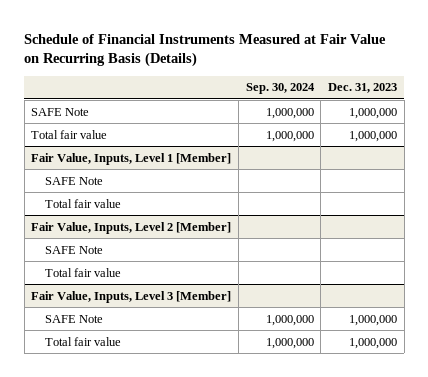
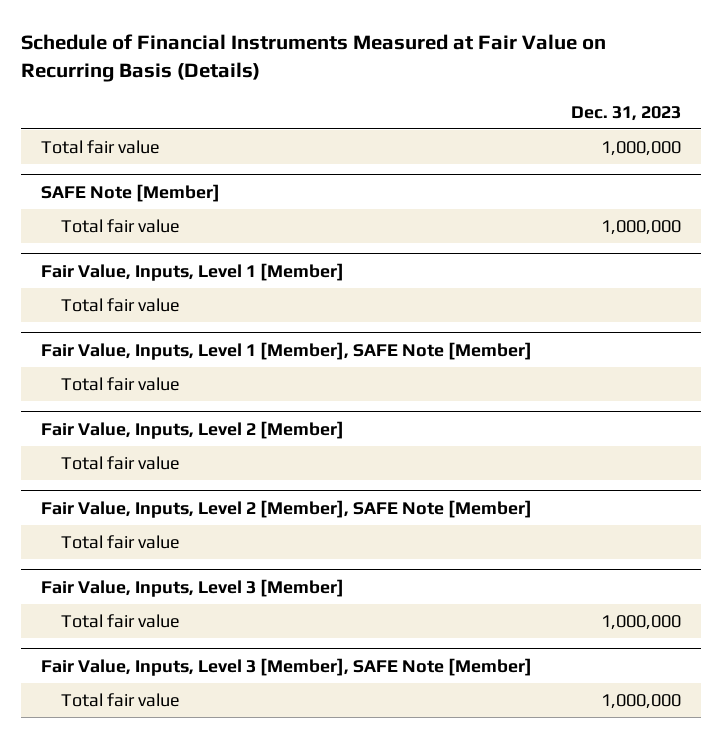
[245,83,315,95] Sep. 30, 2024 -> none
[31,107,90,116] SAFE Note -> none
none -> [40,183,220,202] SAFE Note [Member]
none -> [61,218,181,233] Total fair value
[45,176,104,185] SAFE Note -> none
none -> [40,341,532,360] Fair Value, Inputs, Level 1 [Member], SAFE Note [Member]
none -> [61,376,181,391] Total fair value
[45,245,104,254] SAFE Note -> none
none -> [40,499,532,518] Fair Value, Inputs, Level 2 [Member], SAFE Note [Member]
none -> [61,534,181,549] Total fair value
[45,314,104,323] SAFE Note -> none
none -> [40,657,532,676] Fair Value, Inputs, Level 3 [Member], SAFE Note [Member]
none -> [61,692,181,707] Total fair value

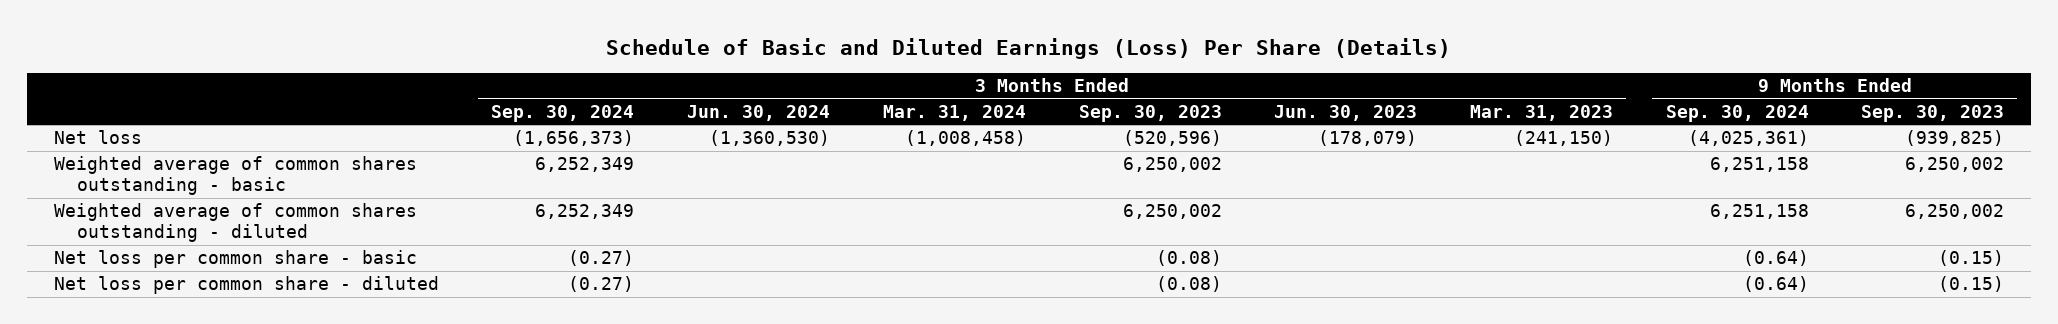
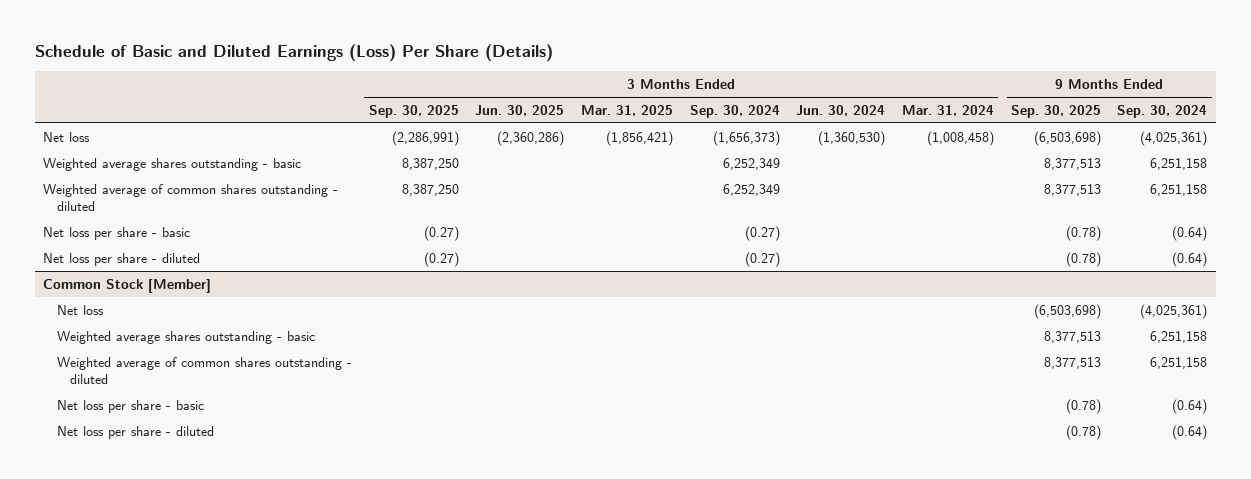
[1078,104,1222,122] Sep. 30, 2023 -> none
[1274,104,1418,121] Jun. 30, 2023 -> none
[1469,104,1613,121] Mar. 31, 2023 -> none
[1861,104,2005,122] Sep. 30, 2023 -> none
none -> [368,104,459,118] Sep. 30, 2025
none -> [475,104,565,116] Jun. 30, 2025
none -> [580,104,673,116] Mar. 31, 2025
none -> [1010,104,1101,118] Sep. 30, 2025
[53,156,417,196] Weighted average of common shares outstanding - basic -> [43,157,302,171] Weighted average shares outstanding - basic
[53,250,417,269] Net loss per common share - basic -> [43,226,191,240] Net loss per share - basic
[53,276,439,295] Net loss per common share - diluted -> [43,252,201,266] Net loss per share - diluted
none -> [43,278,212,293] Common Stock [Member]
none -> [56,304,104,315] Net loss
none -> [56,330,315,344] Weighted average shares outstanding - basic
none -> [56,356,352,384] Weighted average of common shares outstanding - diluted
none -> [56,399,204,413] Net loss per share - basic
none -> [56,425,214,439] Net loss per share - diluted

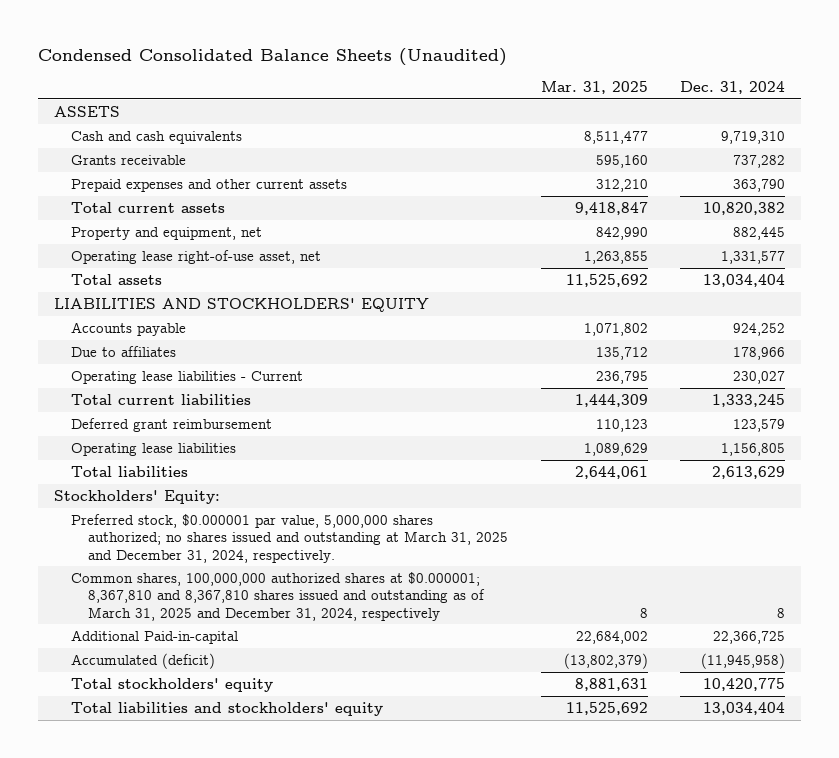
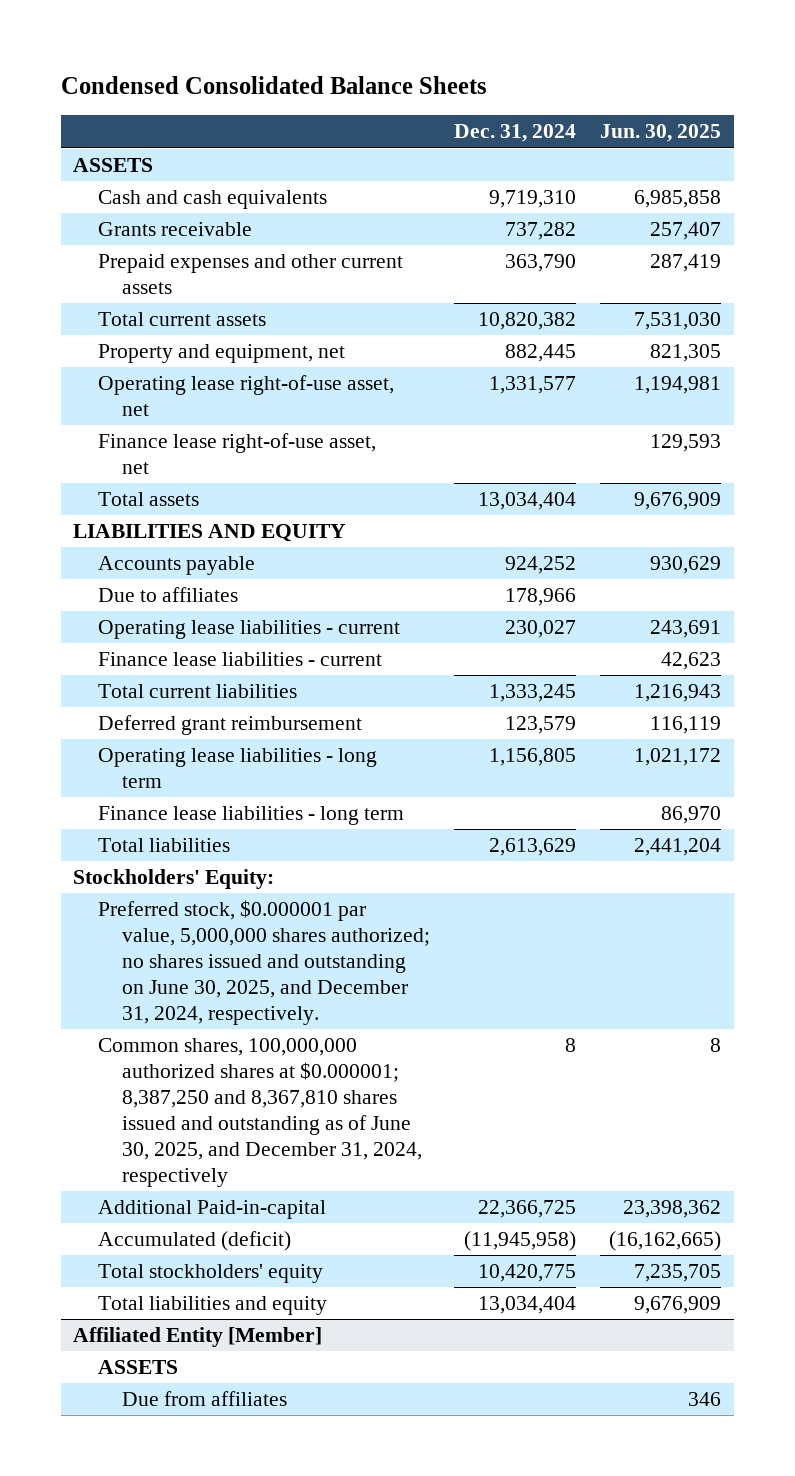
[38,47,508,66] Condensed Consolidated Balance Sheets (Unaudited) -> [60,76,487,95] Condensed Consolidated Balance Sheets
[540,81,648,95] Mar. 31, 2025 -> none
none -> [600,124,722,143] Jun. 30, 2025
none -> [97,433,376,475] Finance lease right-of-use asset, net
[54,297,430,312] LIABILITIES AND STOCKHOLDERS' EQUITY -> [73,524,347,543] LIABILITIES AND EQUITY
[71,370,304,384] Operating lease liabilities - Current -> [97,620,400,640] Operating lease liabilities - current
none -> [97,652,382,667] Finance lease liabilities - current
[71,442,237,456] Operating lease liabilities -> [97,748,377,789] Operating lease liabilities - long term
none -> [97,806,404,826] Finance lease liabilities - long term
[71,513,509,563] Preferred stock, $0.000001 par value, 5,000,000 shares authorized; no shares issued and outstanding at March 31, 2025 and December 31, 2024, respectively. -> [97,900,430,1025] Preferred stock, $0.000001 par value, 5,000,000 shares authorized; no shares issued and outstanding on June 30, 2025, and December 31, 2024, respectively.
[71,571,486,621] Common shares, 100,000,000 authorized shares at $0.000001; 8,367,810 and 8,367,810 shares issued and outstanding as of March 31, 2025 and December 31, 2024, respectively -> [97,1038,422,1187] Common shares, 100,000,000 authorized shares at $0.000001; 8,387,250 and 8,367,810 shares issued and outstanding as of June 30, 2025, and December 31, 2024, respectively
[71,701,384,716] Total liabilities and stockholders' equity -> [97,1296,327,1316] Total liabilities and equity
none -> [73,1327,323,1348] Affiliated Entity [Member]
none -> [97,1360,178,1375] ASSETS
none -> [121,1391,287,1407] Due from affiliates

